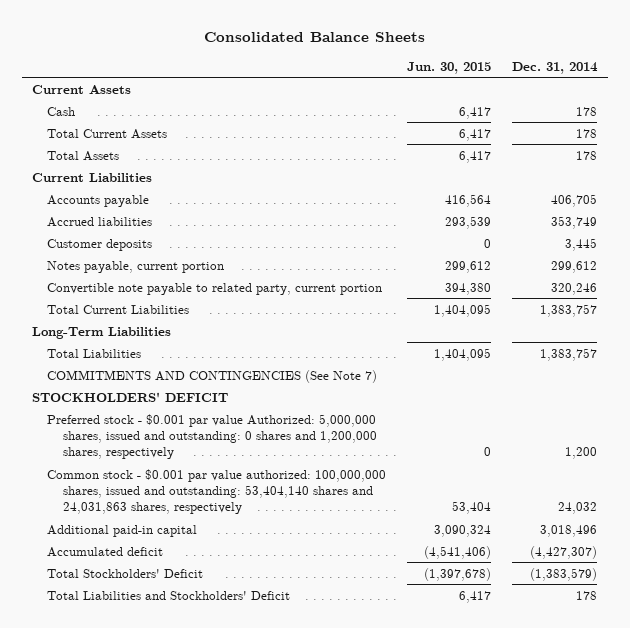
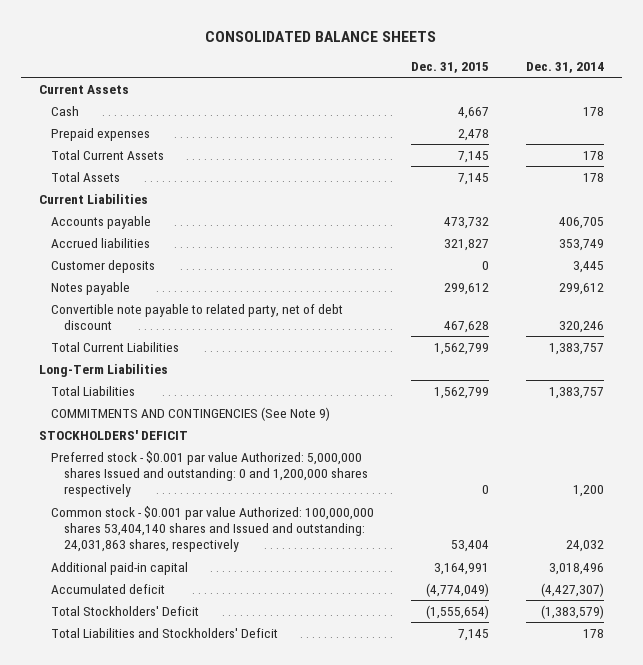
[203,32,425,43] Consolidated Balance Sheets -> [205,30,437,42] CONSOLIDATED BALANCE SHEETS
[407,61,492,74] Jun. 30, 2015 -> none
none -> [411,62,490,74] Dec. 31, 2015
none -> [51,127,151,141] Prepaid expenses
[47,260,225,273] Notes payable, current portion -> [51,281,131,295] Notes payable
[47,282,383,295] Convertible note payable to related party, current portion -> [51,303,344,331] Convertible note payable to related party, net of debt discount
[47,369,378,383] COMMITMENTS AND CONTINGENCIES (See Note 7) -> [51,406,331,421] COMMITMENTS AND CONTINGENCIES (See Note 9)
[47,413,377,460] Preferred stock - $0.001 par value Authorized: 5,000,000 shares, issued and outstanding: 0 shares and 1,200,000 shares, respectively -> [51,450,368,498] Preferred stock - $0.001 par value Authorized: 5,000,000 shares Issued and outstanding: 0 and 1,200,000 shares respectively
[47,468,387,515] Common stock - $0.001 par value authorized: 100,000,000 shares, issued and outstanding: 53,404,140 shares and 24,031,863 shares, respectively -> [51,505,375,553] Common stock - $0.001 par value Authorized: 100,000,000 shares 53,404,140 shares and Issued and outstanding: 24,031,863 shares, respectively

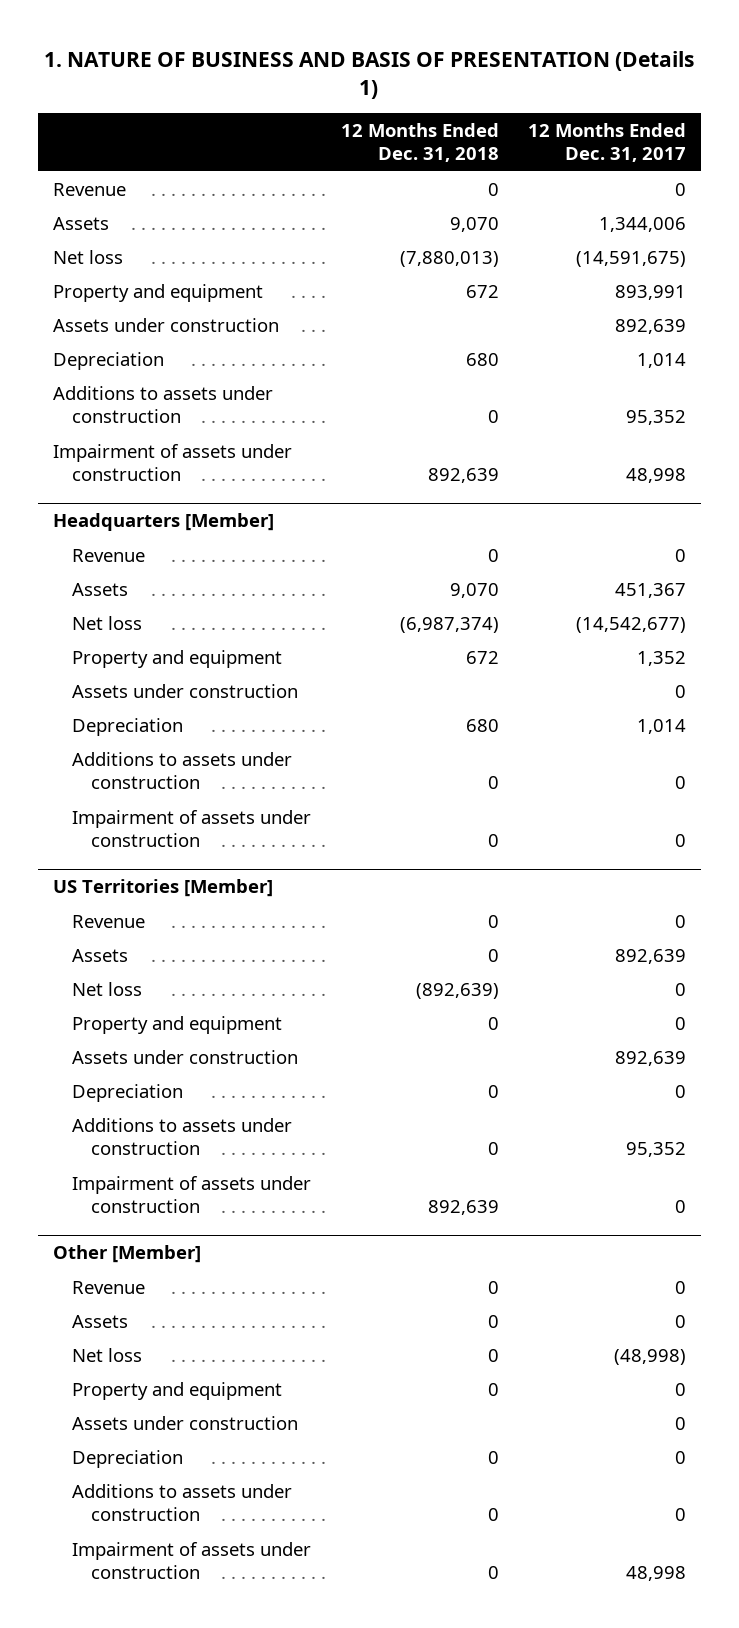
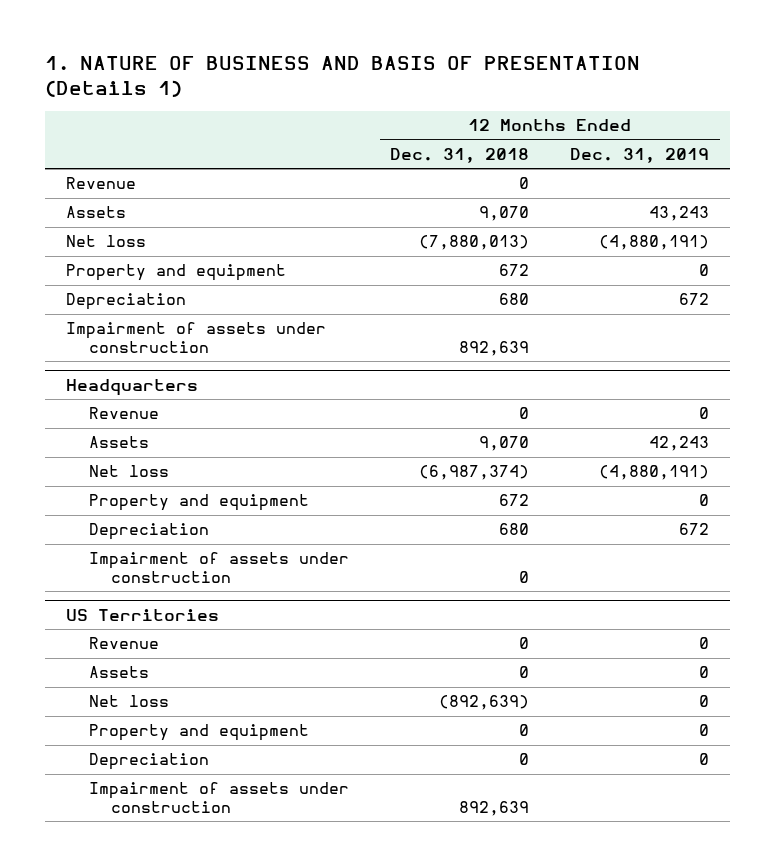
[528,123,687,163] 12 Months Ended Dec. 31, 2017 -> none
none -> [570,147,710,163] Dec. 31, 2019
[52,317,279,332] Assets under construction -> none
[52,385,273,423] Additions to assets under construction -> none
[52,513,274,532] Headquarters [Member] -> [65,378,198,396] Headquarters
[72,683,299,698] Assets under construction -> none
[72,751,293,789] Additions to assets under construction -> none
[52,879,273,898] US Territories [Member] -> [65,608,219,621] US Territories
[72,1049,299,1064] Assets under construction -> none
[72,1117,293,1155] Additions to assets under construction -> none
[52,1245,201,1264] Other [Member] -> none
[72,1280,146,1294] Revenue -> none
[72,1314,129,1328] Assets -> none
[72,1347,143,1362] Net loss -> none
[72,1381,283,1400] Property and equipment -> none
[72,1415,299,1430] Assets under construction -> none
[72,1449,184,1468] Depreciation -> none
[72,1483,293,1521] Additions to assets under construction -> none
[72,1541,312,1579] Impairment of assets under construction -> none

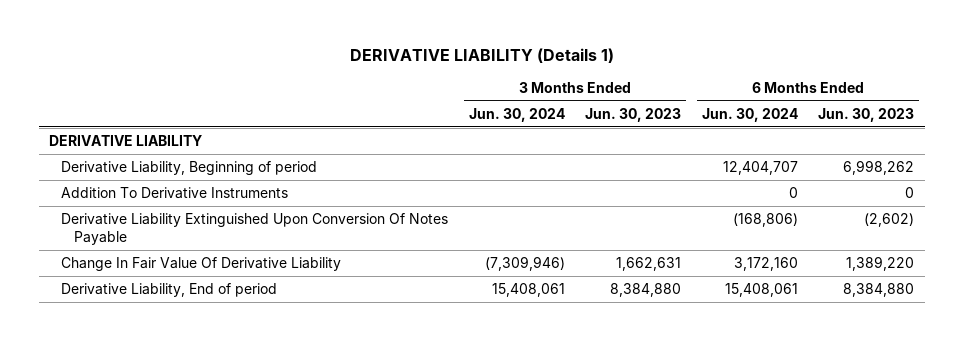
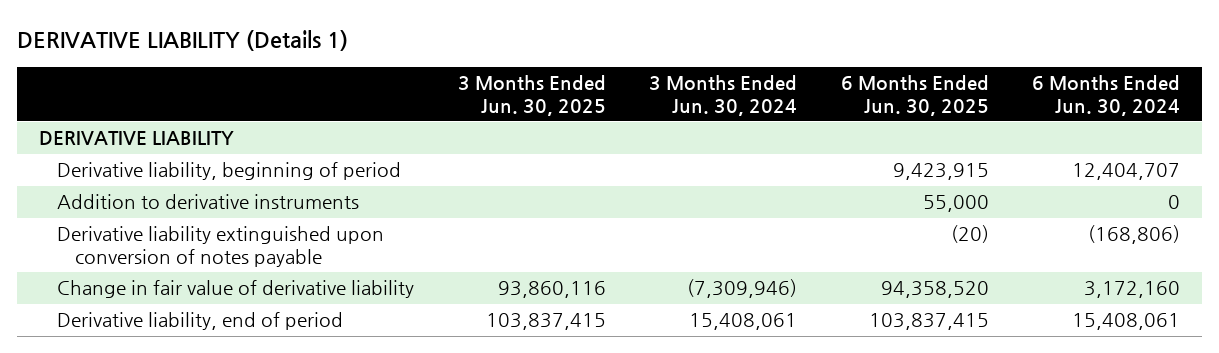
[585,108,682,123] Jun. 30, 2023 -> none
[818,108,915,123] Jun. 30, 2023 -> none
none -> [457,75,606,116] 3 Months Ended Jun. 30, 2025
none -> [840,75,989,116] 6 Months Ended Jun. 30, 2025
[61,161,318,176] Derivative Liability, Beginning of period -> [56,162,401,181] Derivative liability, beginning of period
[61,187,289,200] Addition To Derivative Instruments -> [56,194,359,210] Addition to derivative instruments
[61,213,449,246] Derivative Liability Extinguished Upon Conversion Of Notes Payable -> [56,226,384,268] Derivative liability extinguished upon conversion of notes payable
[61,257,342,272] Change In Fair Value Of Derivative Liability -> [56,280,414,299] Change in fair value of derivative liability
[61,283,278,298] Derivative Liability, End of period -> [56,312,343,331] Derivative liability, end of period

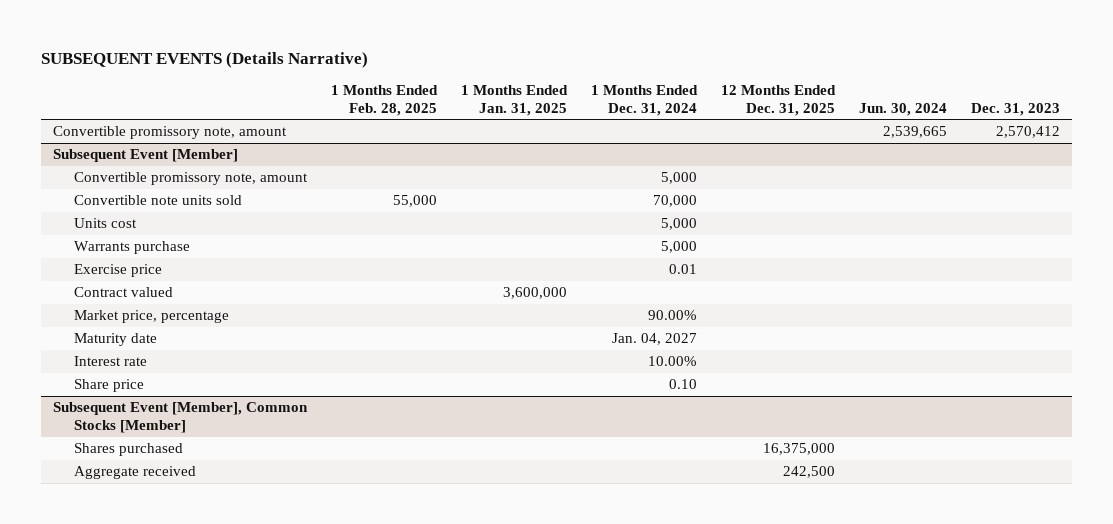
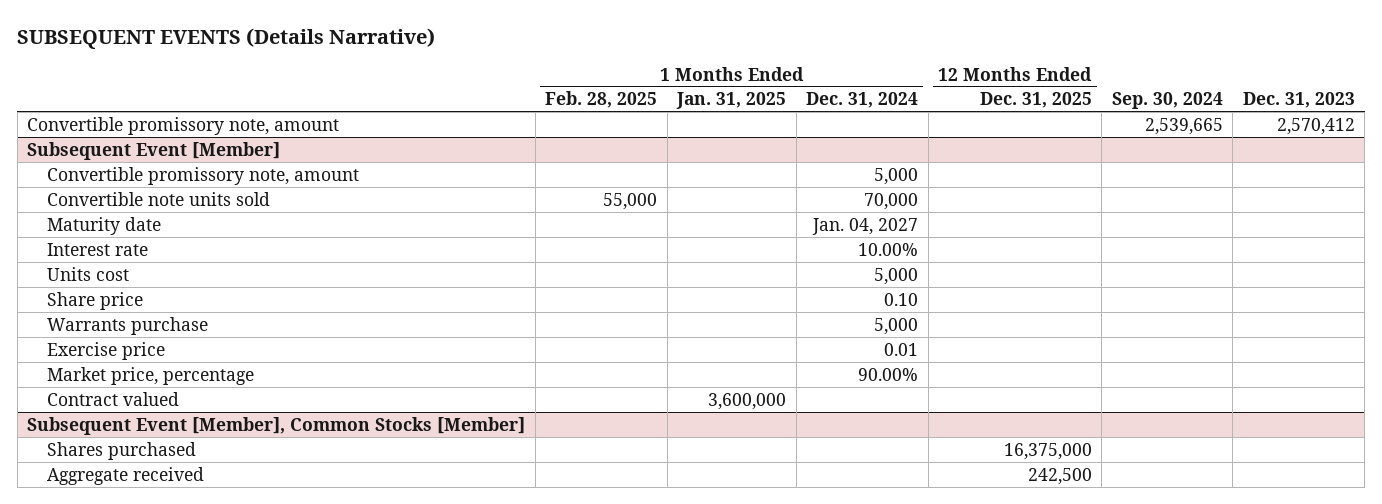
[858,102,947,116] Jun. 30, 2024 -> none
none -> [1111,92,1223,110] Sep. 30, 2024
[73,333,157,347] Maturity date -> [46,216,161,235] Maturity date
[73,356,147,367] Interest rate -> [46,242,148,256] Interest rate
[73,379,144,393] Share price -> [46,291,143,310] Share price
[73,287,173,298] Contract valued -> [46,391,179,406] Contract valued

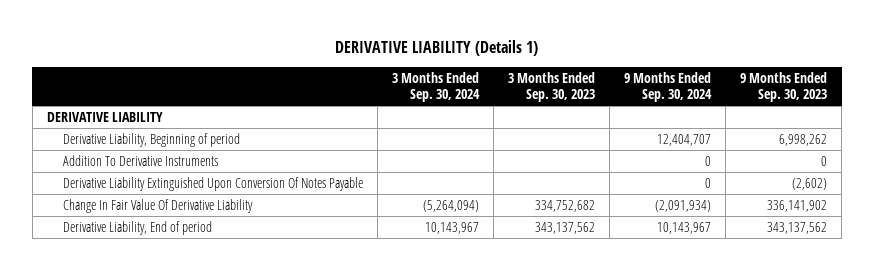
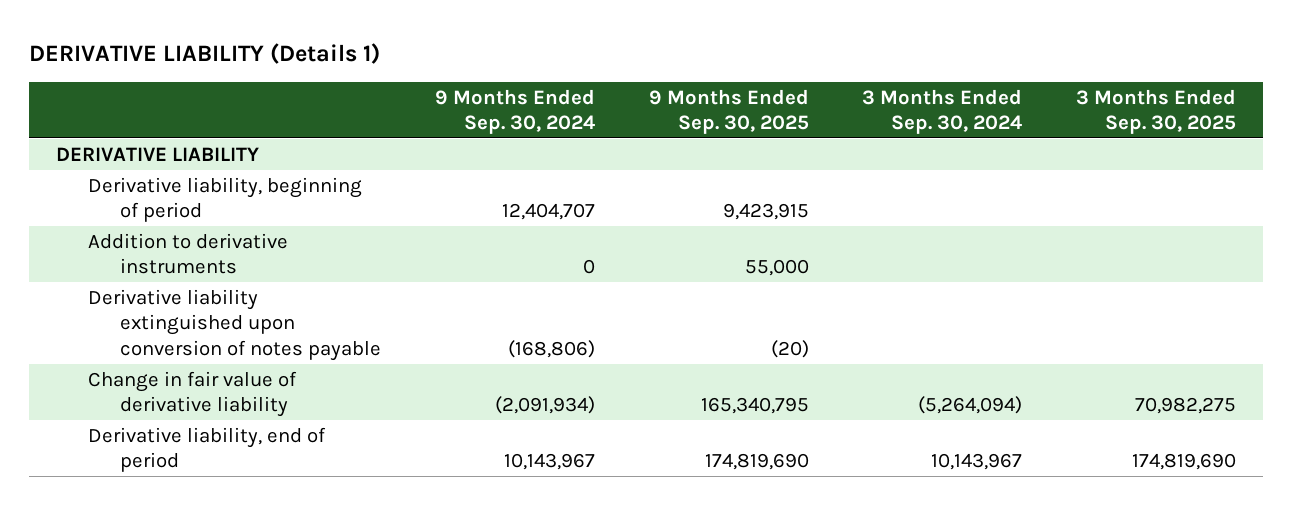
[508,71,596,103] 3 Months Ended Sep. 30, 2023 -> none
[740,71,828,103] 9 Months Ended Sep. 30, 2023 -> none
none -> [648,88,809,135] 9 Months Ended Sep. 30, 2025
none -> [1075,88,1236,135] 3 Months Ended Sep. 30, 2025
[63,132,241,147] Derivative Liability, Beginning of period -> [88,176,363,223] Derivative liability, beginning of period
[63,154,219,166] Addition To Derivative Instruments -> [88,232,289,275] Addition to derivative instruments
[63,176,364,191] Derivative Liability Extinguished Upon Conversion Of Notes Payable -> [88,288,382,361] Derivative liability extinguished upon conversion of notes payable
[705,177,712,188] 0 -> [507,339,595,358] (168,806)
[63,198,254,213] Change In Fair Value Of Derivative Liability -> [88,370,298,418] Change in fair value of derivative liability
[63,220,213,235] Derivative Liability, End of period -> [88,426,327,473] Derivative liability, end of period

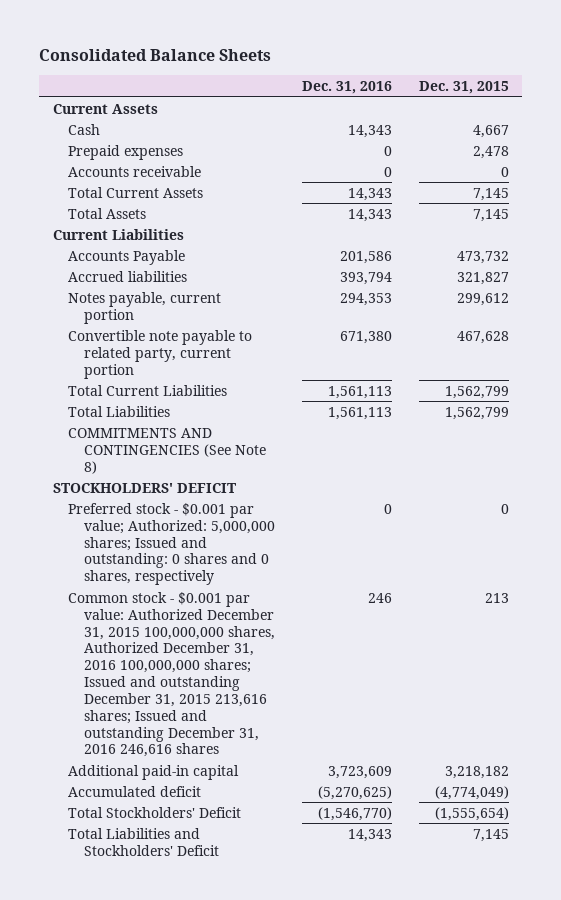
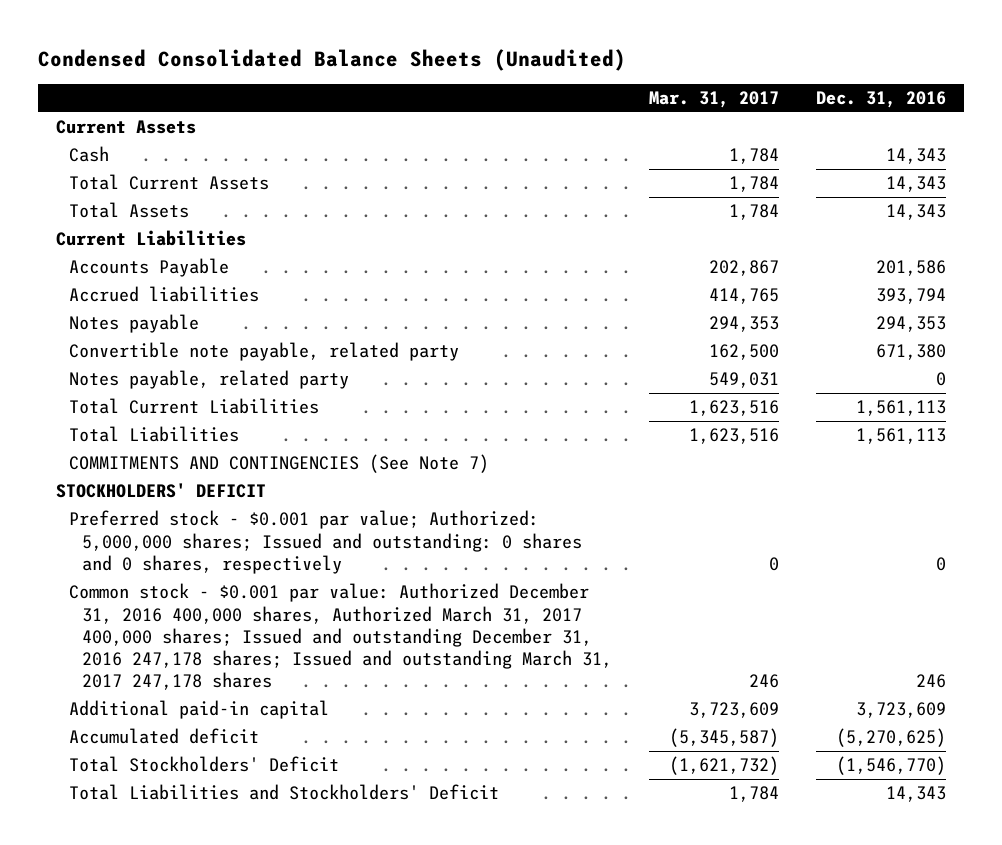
[39,49,272,62] Consolidated Balance Sheets -> [37,48,626,71] Condensed Consolidated Balance Sheets (Unaudited)
[418,81,509,95] Dec. 31, 2015 -> none
none -> [649,90,780,108] Mar. 31, 2017
[68,144,184,160] Prepaid expenses -> none
[68,165,202,177] Accounts receivable -> none
[68,291,222,324] Notes payable, current portion -> [69,314,200,334] Notes payable
none -> [69,342,460,362] Convertible note payable, related party
[68,329,253,379] Convertible note payable to related party, current portion -> [69,370,350,390] Notes payable, related party
[339,330,392,344] 671,380 -> [935,372,946,387] 0
[68,427,266,474] COMMITMENTS AND CONTINGENCIES (See Note 8) -> [69,454,490,474] COMMITMENTS AND CONTINGENCIES (See Note 7)
[68,591,275,758] Common stock - $0.001 par value: Authorized December 31, 2015 100,000,000 shares, Authorized December 31, 2016 100,000,000 shares; Issued and outstanding December 31, 2015 213,616 shares; Issued and outstanding December 31, 2016 246,616 shares -> [69,583,613,691] Common stock - $0.001 par value: Authorized December 31, 2016 400,000 shares, Authorized March 31, 2017 400,000 shares; Issued and outstanding December 31, 2016 247,178 shares; Issued and outstanding March 31, 2017 247,178 shares

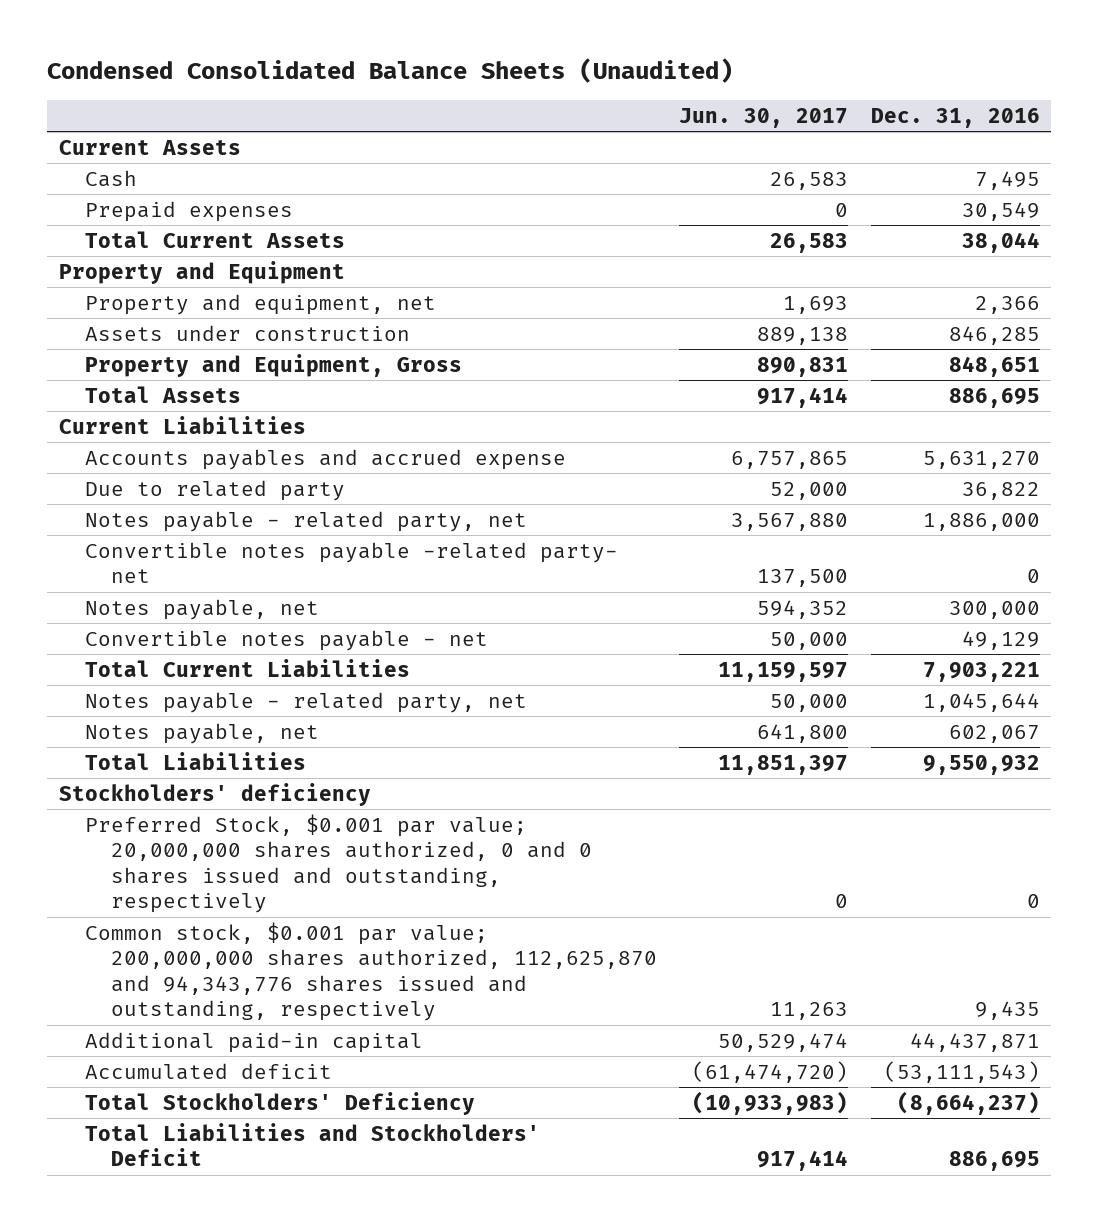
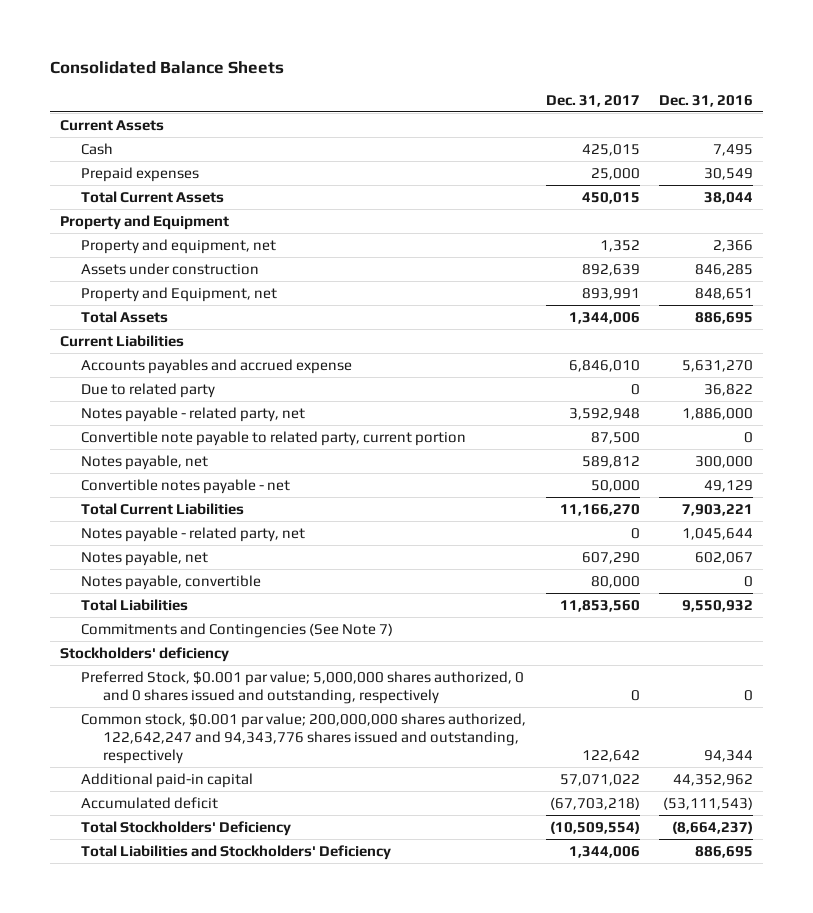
[47,58,734,84] Condensed Consolidated Balance Sheets (Unaudited) -> [50,61,285,75] Consolidated Balance Sheets
[679,107,849,128] Jun. 30, 2017 -> none
none -> [545,94,640,107] Dec. 31, 2017
[84,353,462,377] Property and Equipment, Gross -> [81,286,278,302] Property and Equipment, net
[84,541,618,584] Convertible notes payable -related party- net -> none
none -> [81,430,467,446] Convertible note payable to related party, current portion
none -> [81,574,262,590] Notes payable, convertible
none -> [81,622,394,638] Commitments and Contingencies (See Note 7)
[84,813,592,914] Preferred Stock, $0.001 par value; 20,000,000 shares authorized, 0 and 0 shares issued and outstanding, respectively -> [81,670,525,704] Preferred Stock, $0.001 par value; 5,000,000 shares authorized, 0 and 0 shares issued and outstanding, respectively
[84,921,657,1022] Common stock, $0.001 par value; 200,000,000 shares authorized, 112,625,870 and 94,343,776 shares issued and outstanding, respectively -> [81,712,527,765] Common stock, $0.001 par value; 200,000,000 shares authorized, 122,642,247 and 94,343,776 shares issued and outstanding, respectively
[974,1001,1040,1021] 9,435 -> [704,750,754,763] 94,344
[909,1032,1040,1052] 44,437,871 -> [673,773,754,786] 44,352,962
[84,1122,540,1167] Total Liabilities and Stockholders' Deficit -> [81,844,392,860] Total Liabilities and Stockholders' Deficiency

